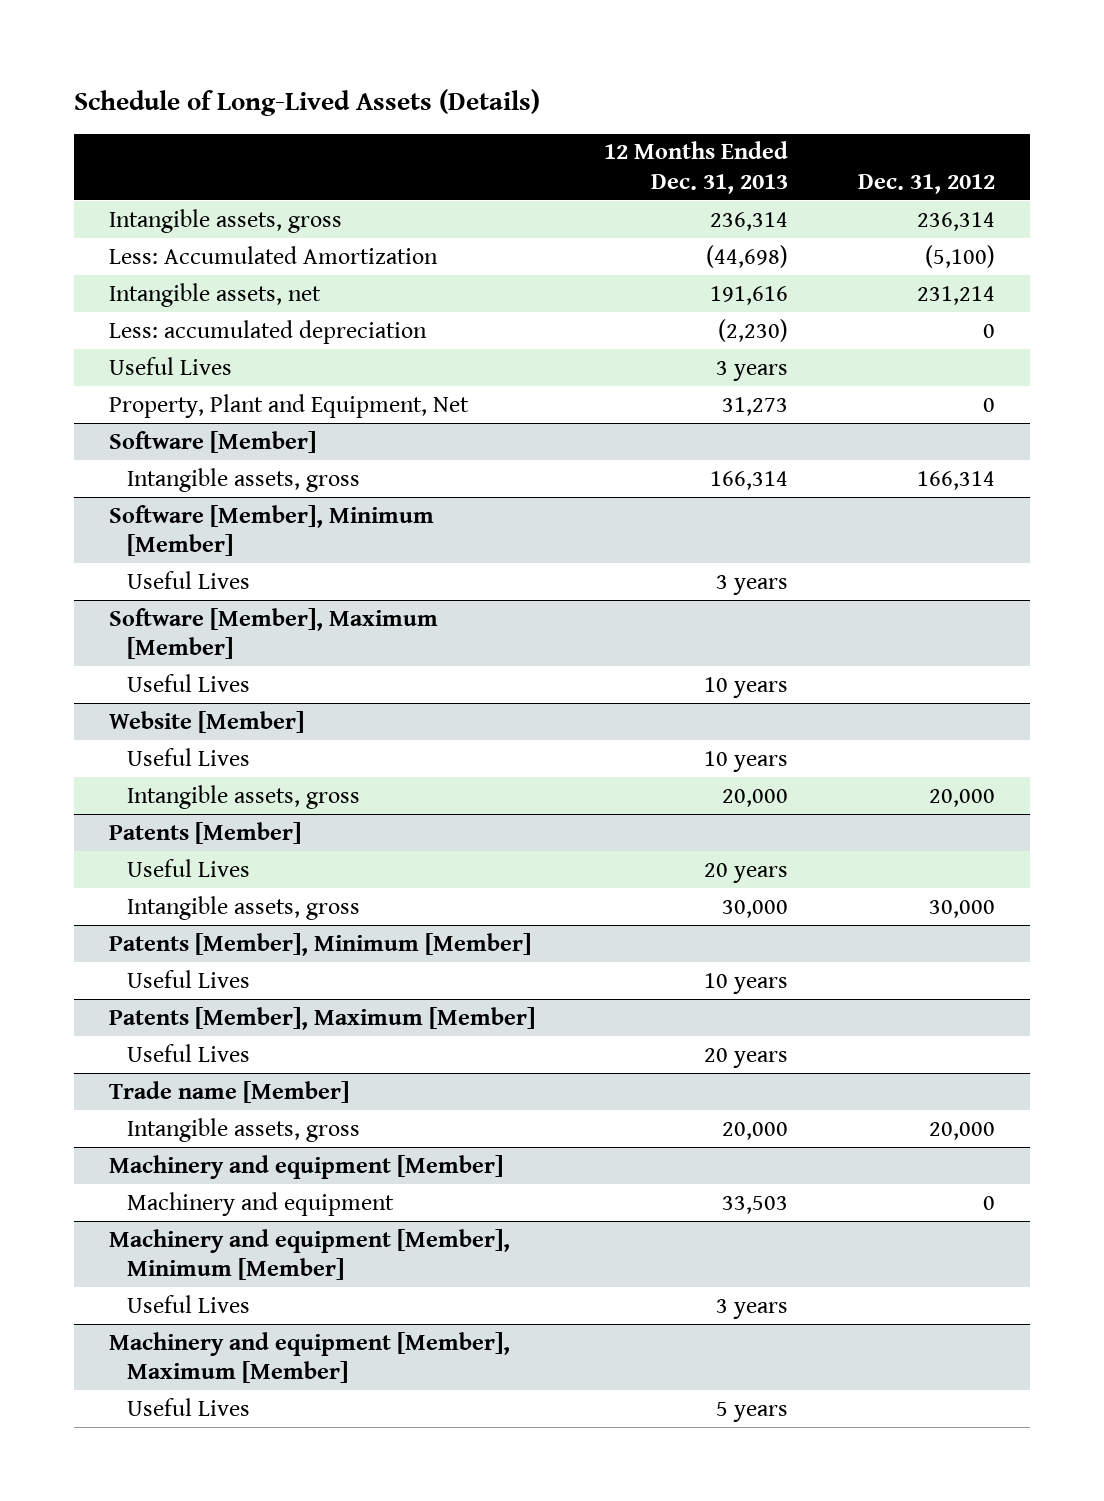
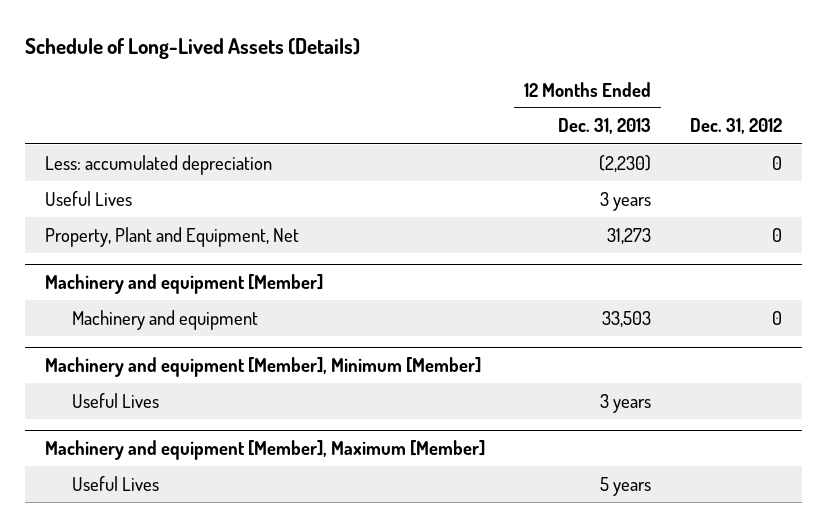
[108,208,342,233] Intangible assets, gross -> none
[108,245,438,264] Less: Accumulated Amortization -> none
[108,282,321,307] Intangible assets, net -> none
[108,430,316,453] Software [Member] -> none
[127,467,361,492] Intangible assets, gross -> none
[108,504,434,556] Software [Member], Minimum [Member] -> none
[127,570,251,589] Useful Lives -> none
[108,607,438,659] Software [Member], Maximum [Member] -> none
[127,673,251,692] Useful Lives -> none
[108,710,304,733] Website [Member] -> none
[127,747,251,766] Useful Lives -> none
[127,784,361,809] Intangible assets, gross -> none
[108,821,301,844] Patents [Member] -> none
[127,858,251,877] Useful Lives -> none
[127,895,361,920] Intangible assets, gross -> none
[108,932,531,956] Patents [Member], Minimum [Member] -> none
[127,969,251,988] Useful Lives -> none
[108,1006,535,1030] Patents [Member], Maximum [Member] -> none
[127,1043,251,1062] Useful Lives -> none
[108,1080,349,1103] Trade name [Member] -> none
[127,1117,361,1142] Intangible assets, gross -> none

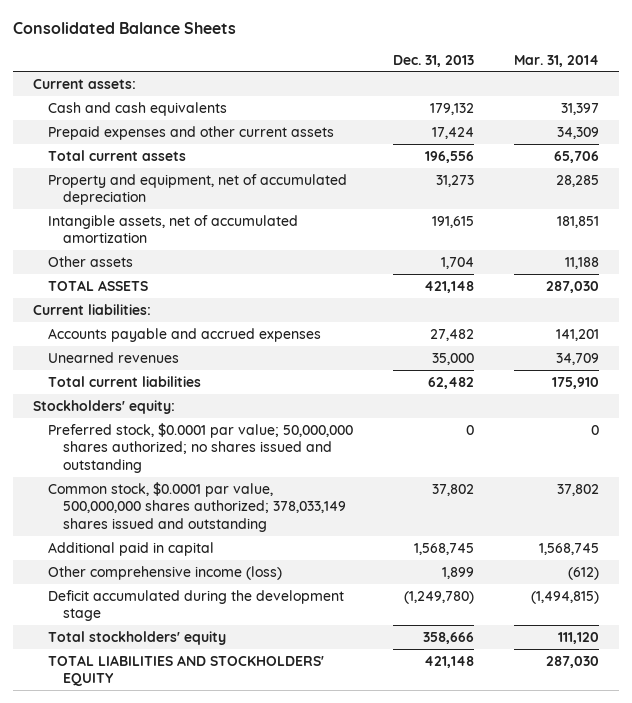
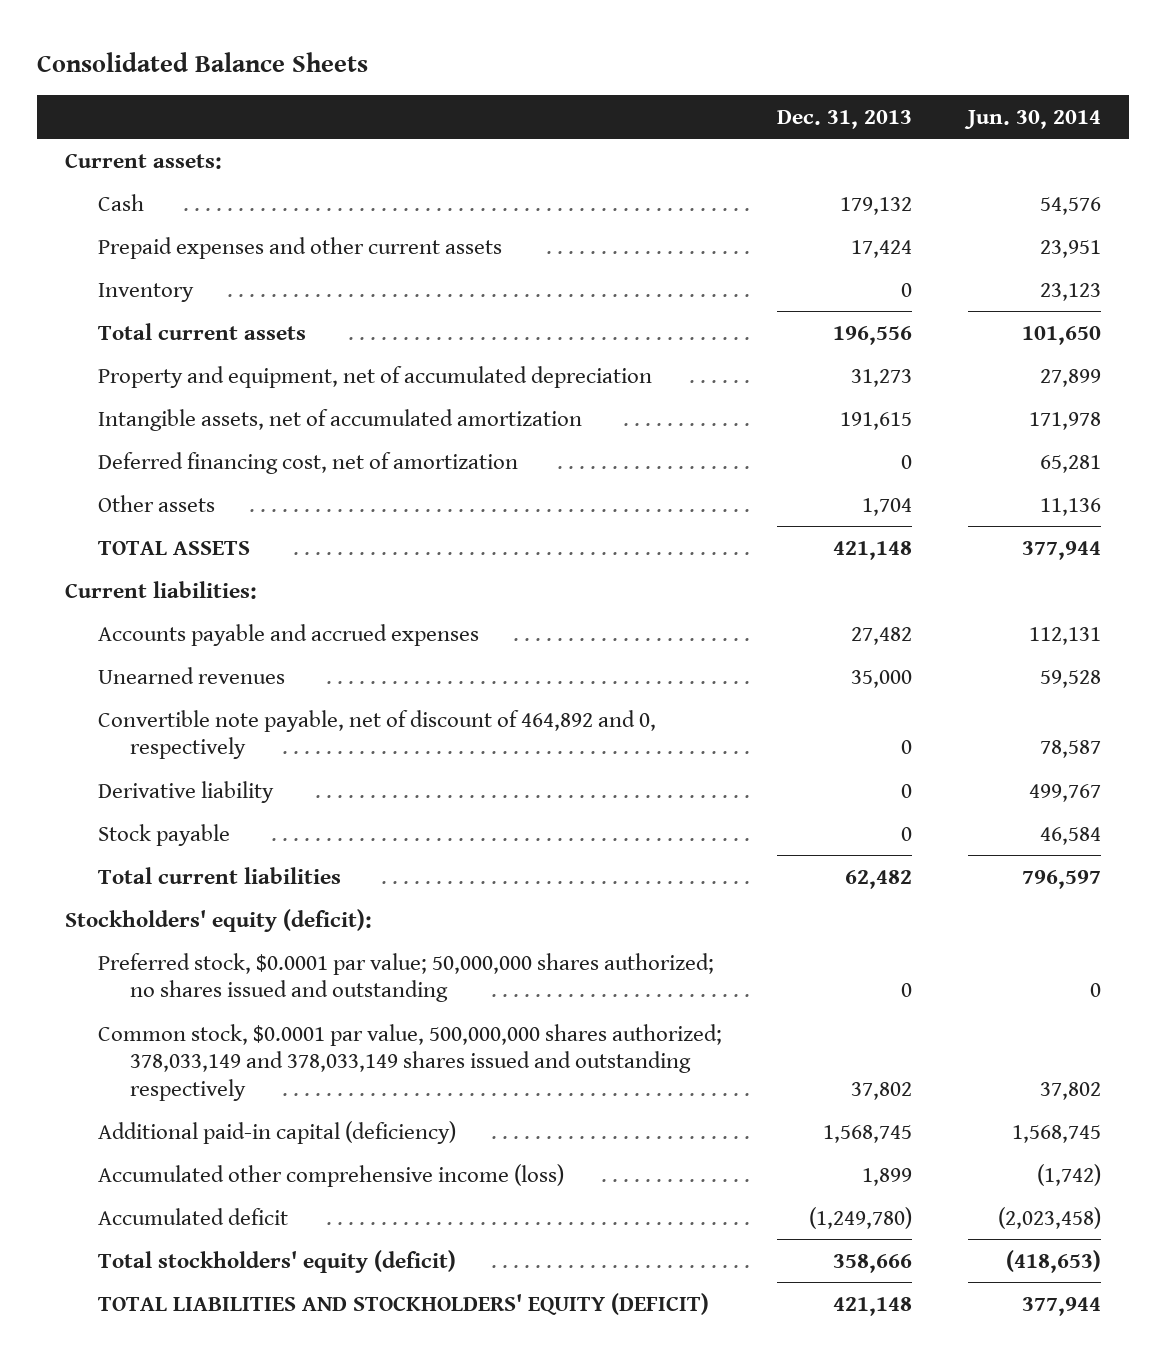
[513,54,599,67] Mar. 31, 2014 -> none
none -> [963,109,1101,129] Jun. 30, 2014
[48,101,228,116] Cash and cash equivalents -> [97,193,144,211] Cash
none -> [97,282,194,302] Inventory
none -> [97,451,518,474] Deferred financing cost, net of amortization
none -> [97,709,656,760] Convertible note payable, net of discount of 464,892 and 0, respectively
none -> [97,780,274,803] Derivative liability
none -> [97,823,230,846] Stock payable
[32,399,175,414] Stockholders' equity: -> [65,908,373,932] Stockholders' equity (deficit):
[48,481,347,533] Common stock, $0.0001 par value, 500,000,000 shares authorized; 378,033,149 shares issued and outstanding -> [97,1023,722,1101] Common stock, $0.0001 par value, 500,000,000 shares authorized; 378,033,149 and 378,033,149 shares issued and outstanding respectively
[48,541,215,556] Additional paid in capital -> [97,1120,456,1144] Additional paid-in capital (deficiency)
[48,565,283,580] Other comprehensive income (loss) -> [97,1163,564,1187] Accumulated other comprehensive income (loss)
[48,589,345,622] Deficit accumulated during the development stage -> [97,1207,288,1225] Accumulated deficit
[48,630,227,645] Total stockholders' equity -> [97,1249,456,1273] Total stockholders' equity (deficit)
[48,654,325,687] TOTAL LIABILITIES AND STOCKHOLDERS' EQUITY -> [97,1292,709,1315] TOTAL LIABILITIES AND STOCKHOLDERS' EQUITY (DEFICIT)

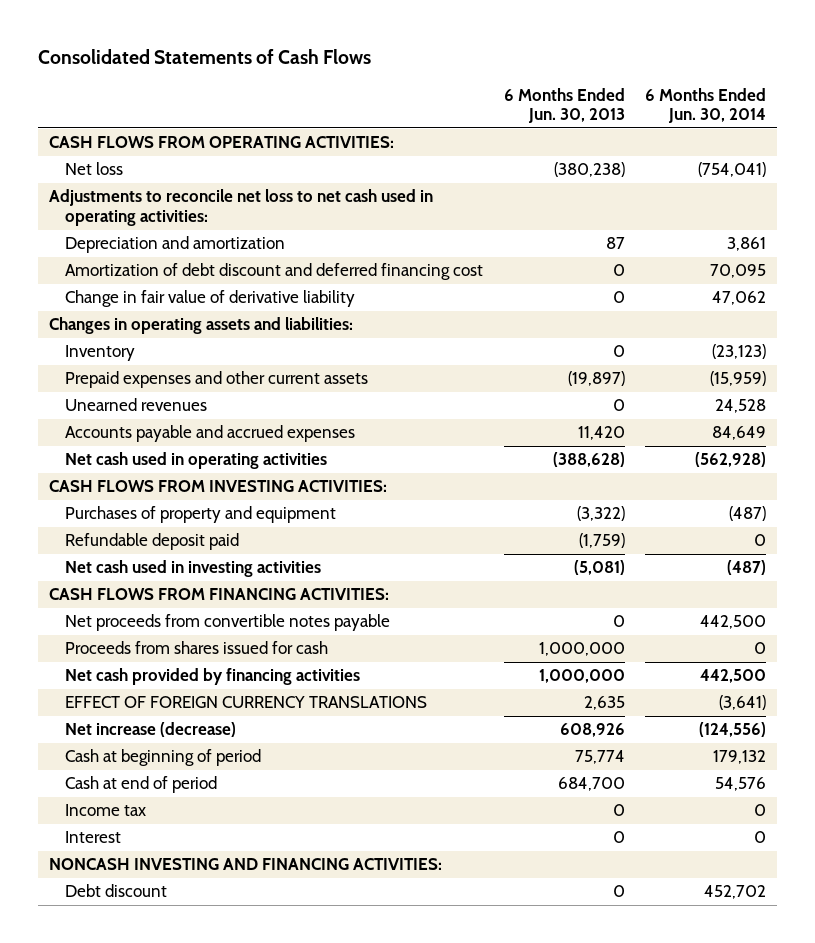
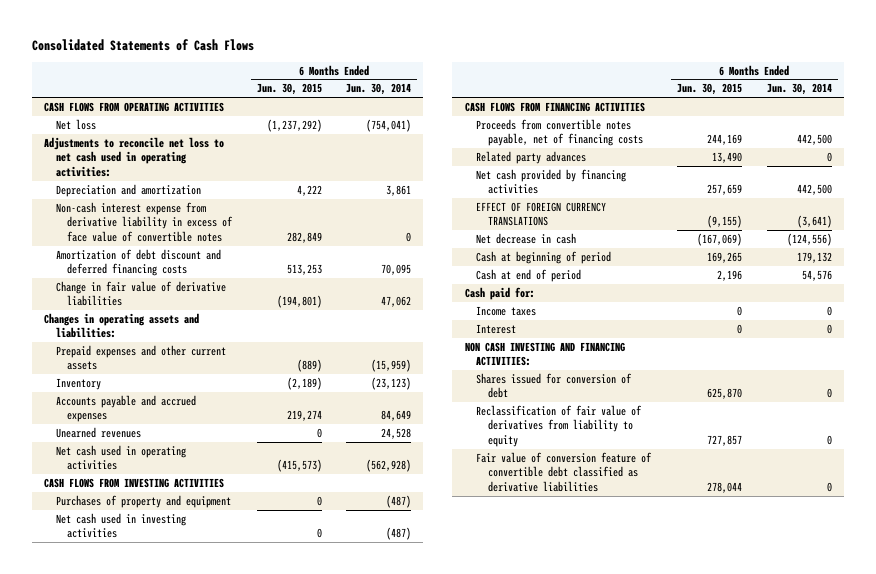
[503,87,625,124] 6 Months Ended Jun. 30, 2013 -> none
none -> [256,83,322,96] Jun. 30, 2015
[48,136,394,149] CASH FLOWS FROM OPERATING ACTIVITIES: -> [44,101,225,112] CASH FLOWS FROM OPERATING ACTIVITIES
none -> [55,201,234,242] Non-cash interest expense from derivative liability in excess of face value of convertible notes
[64,263,483,281] Amortization of debt discount and deferred financing cost -> [55,248,221,277] Amortization of debt discount and deferred financing costs
[64,290,355,308] Change in fair value of derivative liability -> [55,280,226,307] Change in fair value of derivative liabilities
[64,345,135,362] Inventory -> [55,377,101,390] Inventory
[64,398,207,412] Unearned revenues -> [55,426,141,438] Unearned revenues
[48,480,387,493] CASH FLOWS FROM INVESTING ACTIVITIES: -> [44,477,225,488] CASH FLOWS FROM INVESTING ACTIVITIES
[64,533,239,551] Refundable deposit paid -> none
[64,641,328,655] Proceeds from shares issued for cash -> none
[48,588,389,601] CASH FLOWS FROM FINANCING ACTIVITIES: -> [464,101,645,112] CASH FLOWS FROM FINANCING ACTIVITIES
[64,614,390,632] Net proceeds from convertible notes payable -> [476,118,643,147] Proceeds from convertible notes payable, net of financing costs
none -> [476,150,587,164] Related party advances
[64,722,236,738] Net increase (decrease) -> [476,232,577,244] Net decrease in cash
none -> [464,286,535,300] Cash paid for:
[64,804,146,817] Income tax -> [476,305,537,316] Income taxes
[64,884,167,898] Debt discount -> none
[48,858,442,871] NONCASH INVESTING AND FINANCING ACTIVITIES: -> [464,341,625,367] NON CASH INVESTING AND FINANCING ACTIVITIES:
none -> [476,372,633,399] Shares issued for conversion of debt
none -> [476,404,643,447] Reclassification of fair value of derivatives from liability to equity
none -> [476,451,653,492] Fair value of conversion feature of convertible debt classified as derivative liabilities

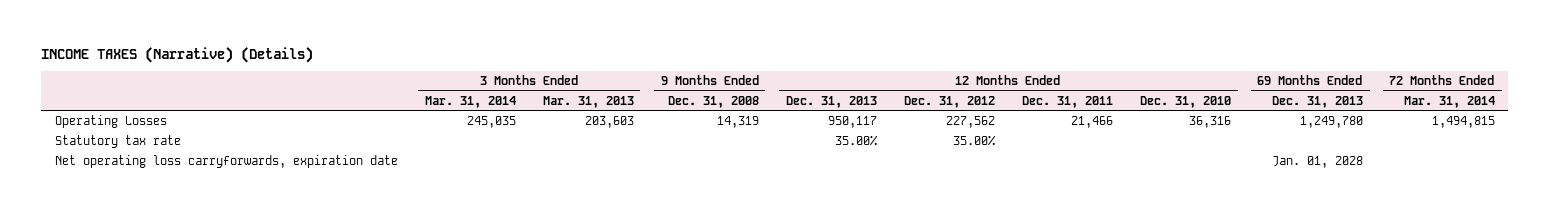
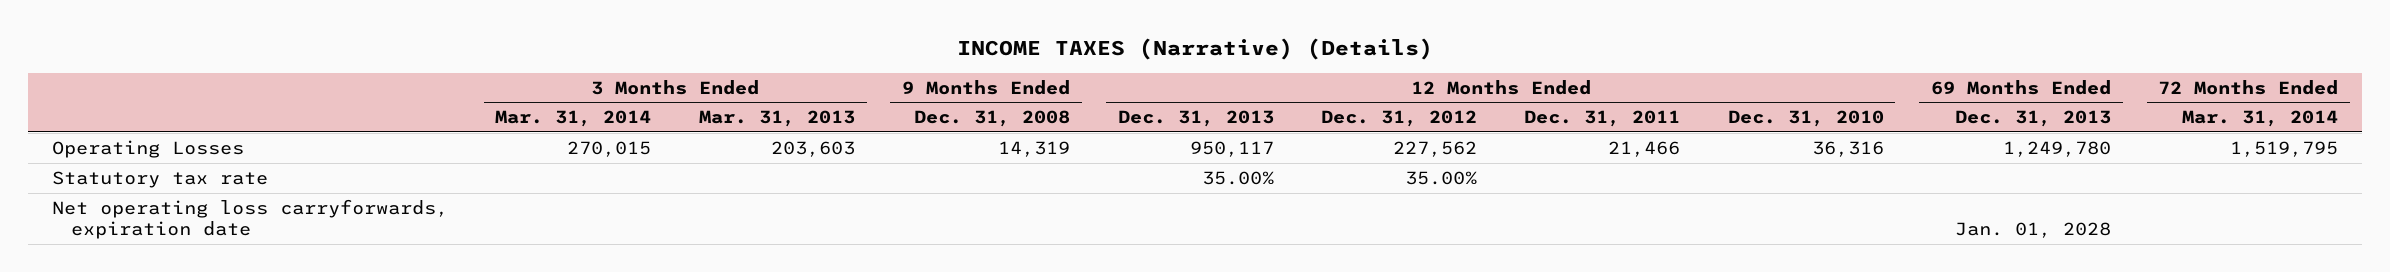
[466,115,516,128] 245,035 -> [567,140,652,157] 270,015
[1431,115,1495,128] 1,494,815 -> [2230,140,2339,157] 1,519,795

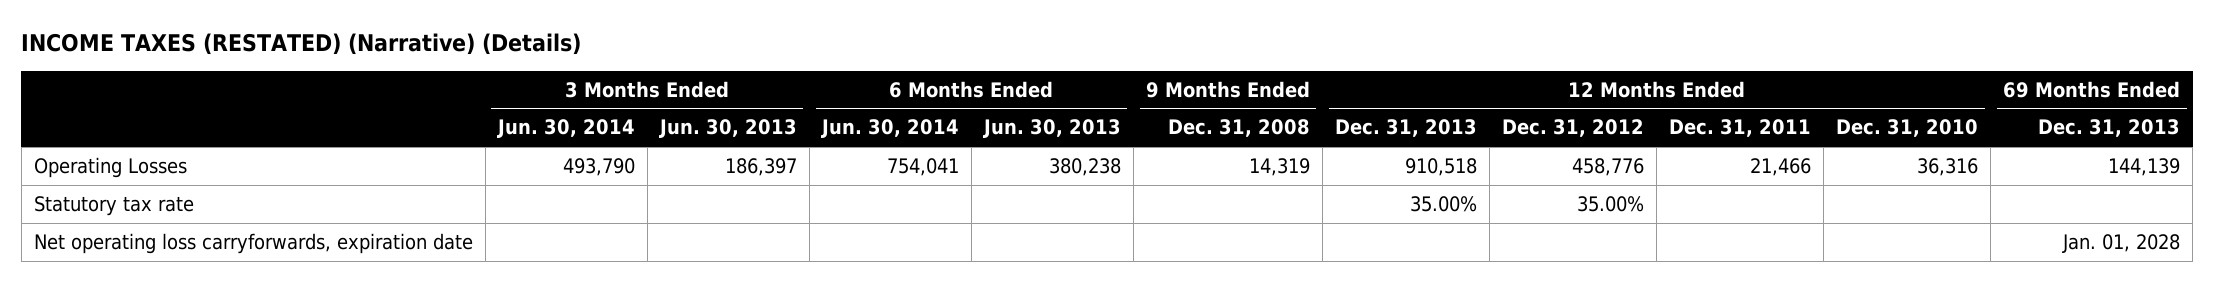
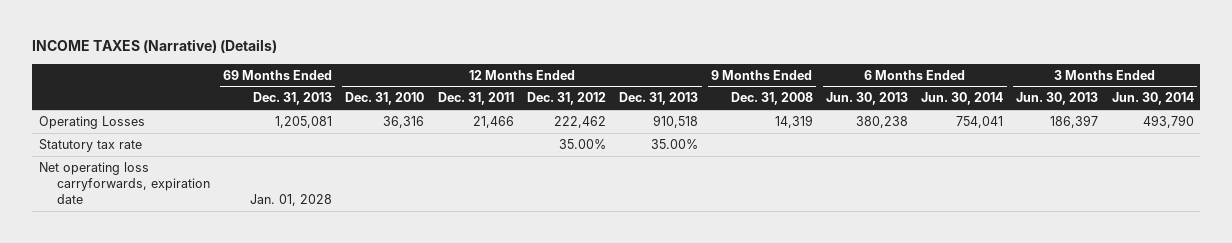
[21,33,582,56] INCOME TAXES (RESTATED) (Narrative) (Details) -> [32,39,278,54] INCOME TAXES (Narrative) (Details)
[1572,157,1645,176] 458,776 -> [553,115,606,128] 222,462
[2108,157,2181,176] 144,139 -> [275,115,333,128] 1,205,081

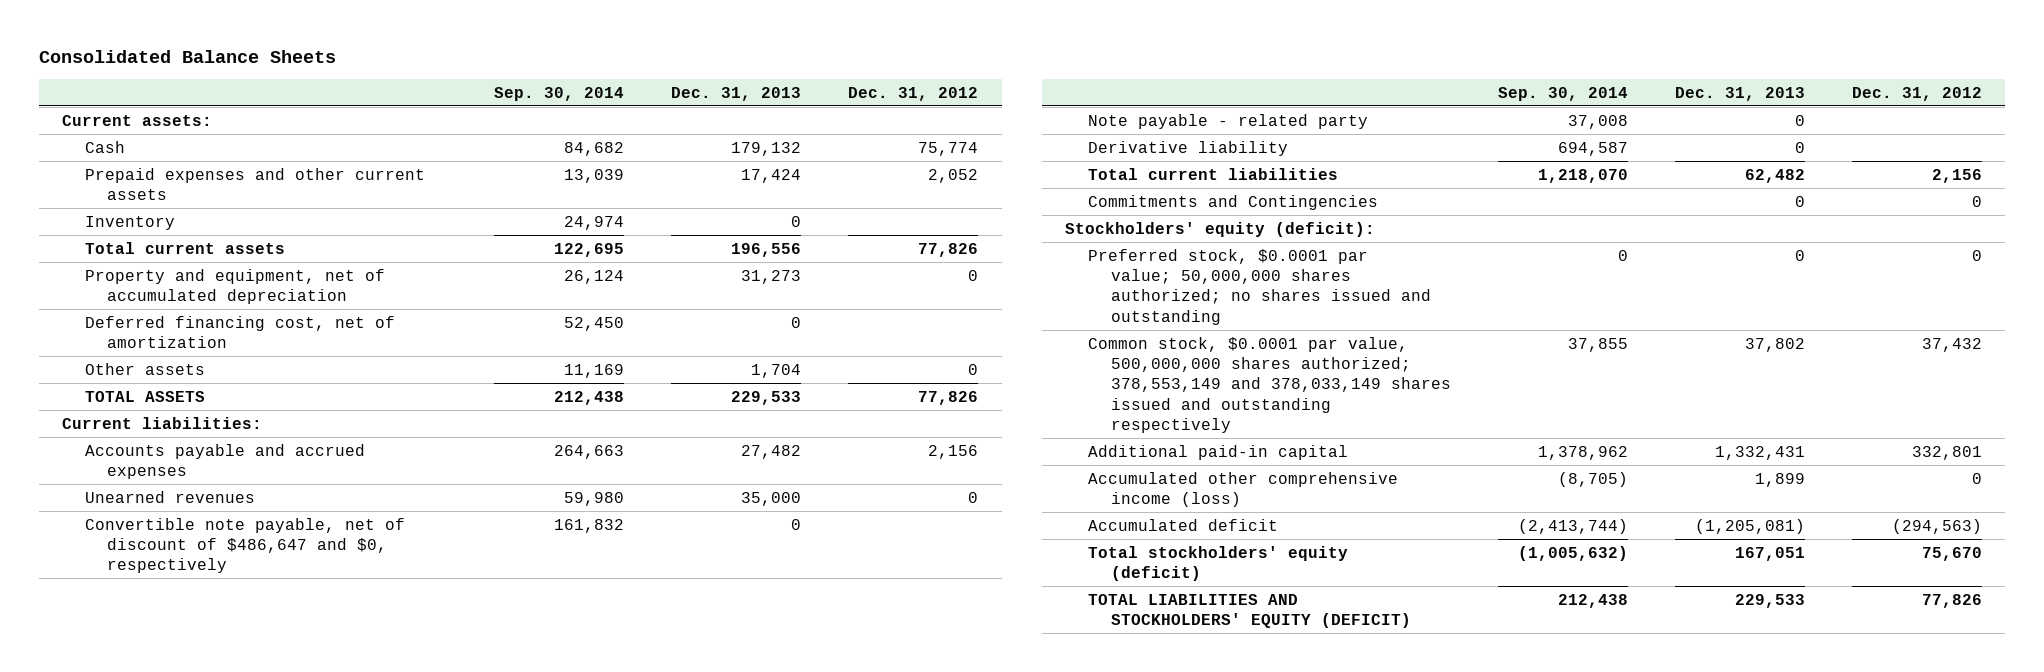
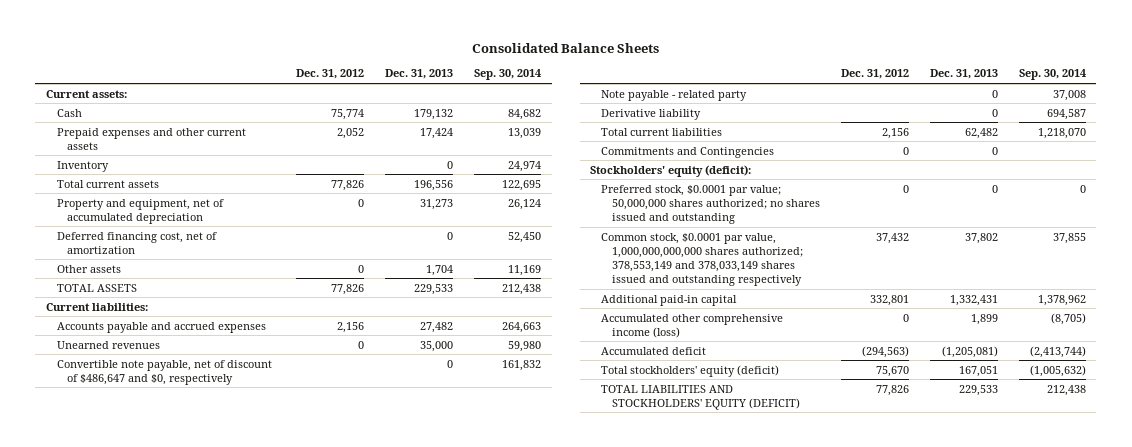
[1087,336,1451,434] Common stock, $0.0001 par value, 500,000,000 shares authorized; 378,553,149 and 378,033,149 shares issued and outstanding respectively -> [600,232,803,287] Common stock, $0.0001 par value, 1,000,000,000,000 shares authorized; 378,553,149 and 378,033,149 shares issued and outstanding respectively

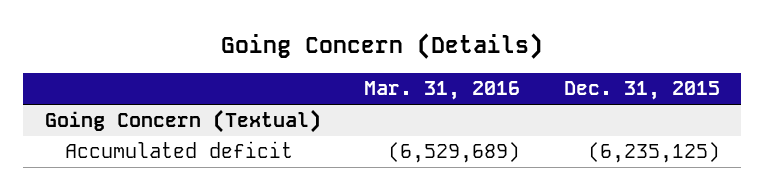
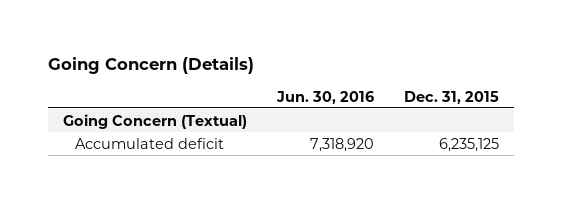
[364,81,521,101] Mar. 31, 2016 -> none
none -> [275,90,374,104] Jun. 30, 2016
[587,142,720,164] (6,235,125) -> [439,137,500,152] 6,235,125

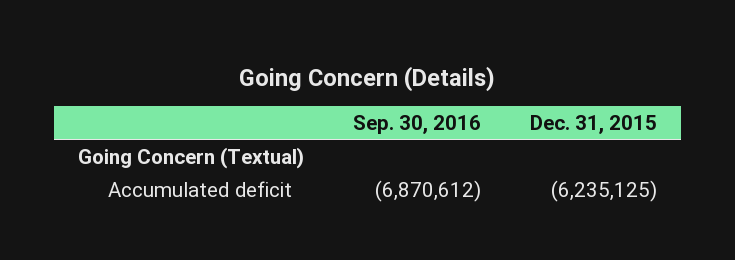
[275,90,374,104] Jun. 30, 2016 -> none
none -> [352,115,481,135] Sep. 30, 2016
[439,137,500,152] 6,235,125 -> [550,179,657,202] (6,235,125)

